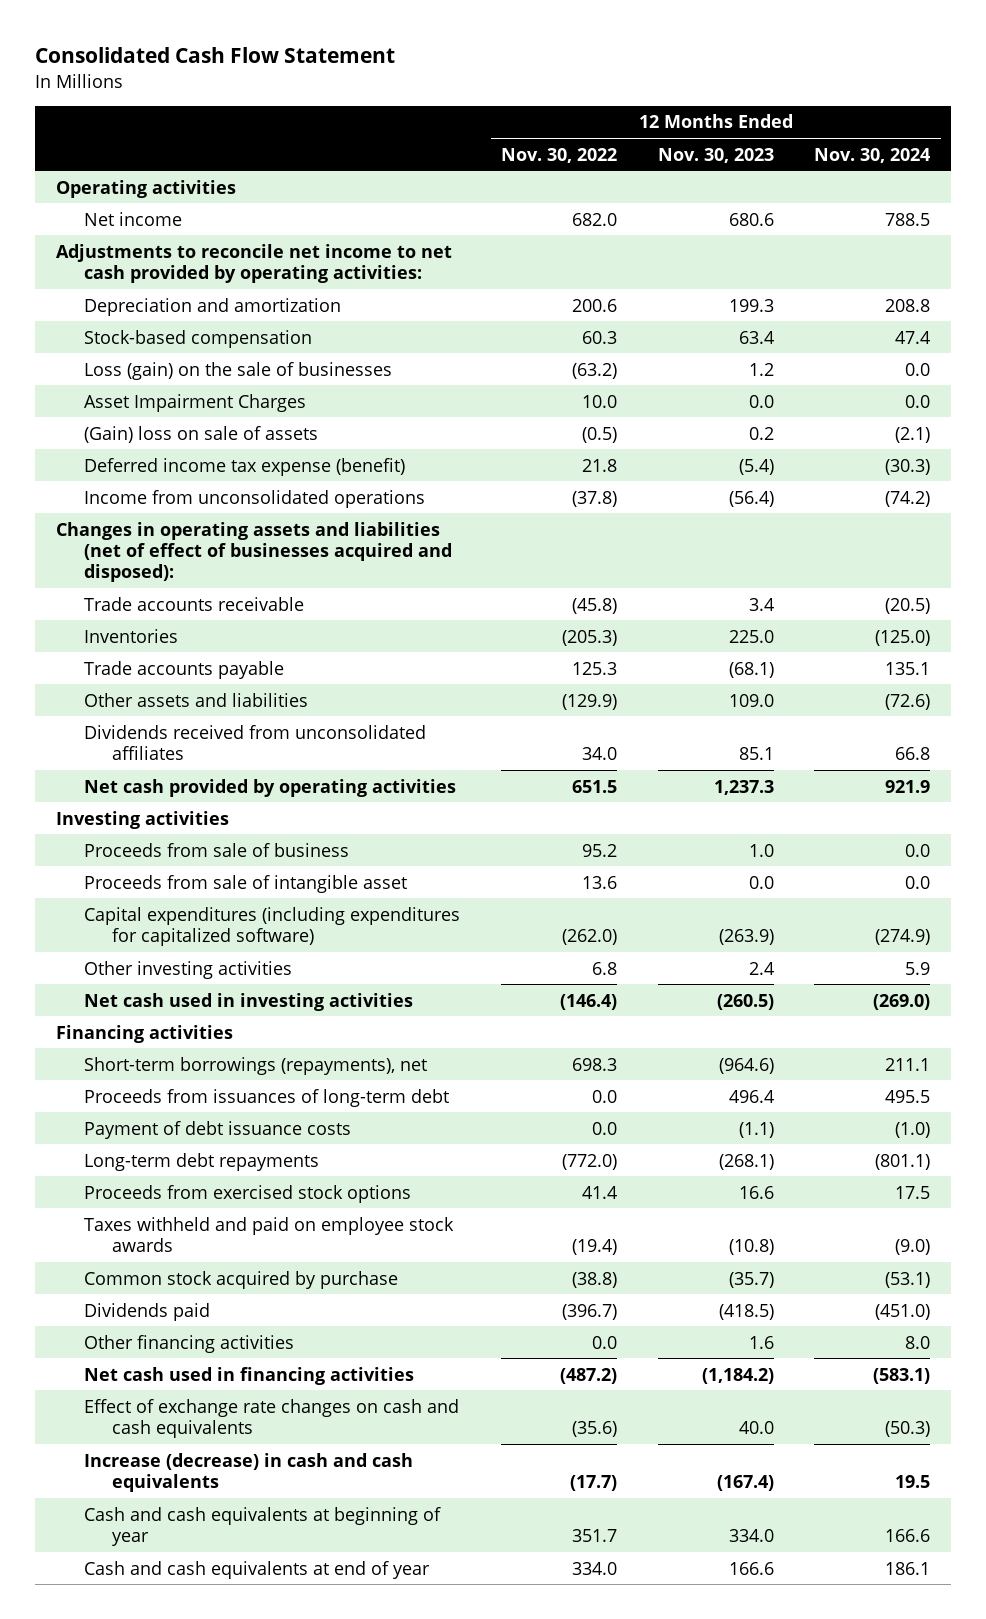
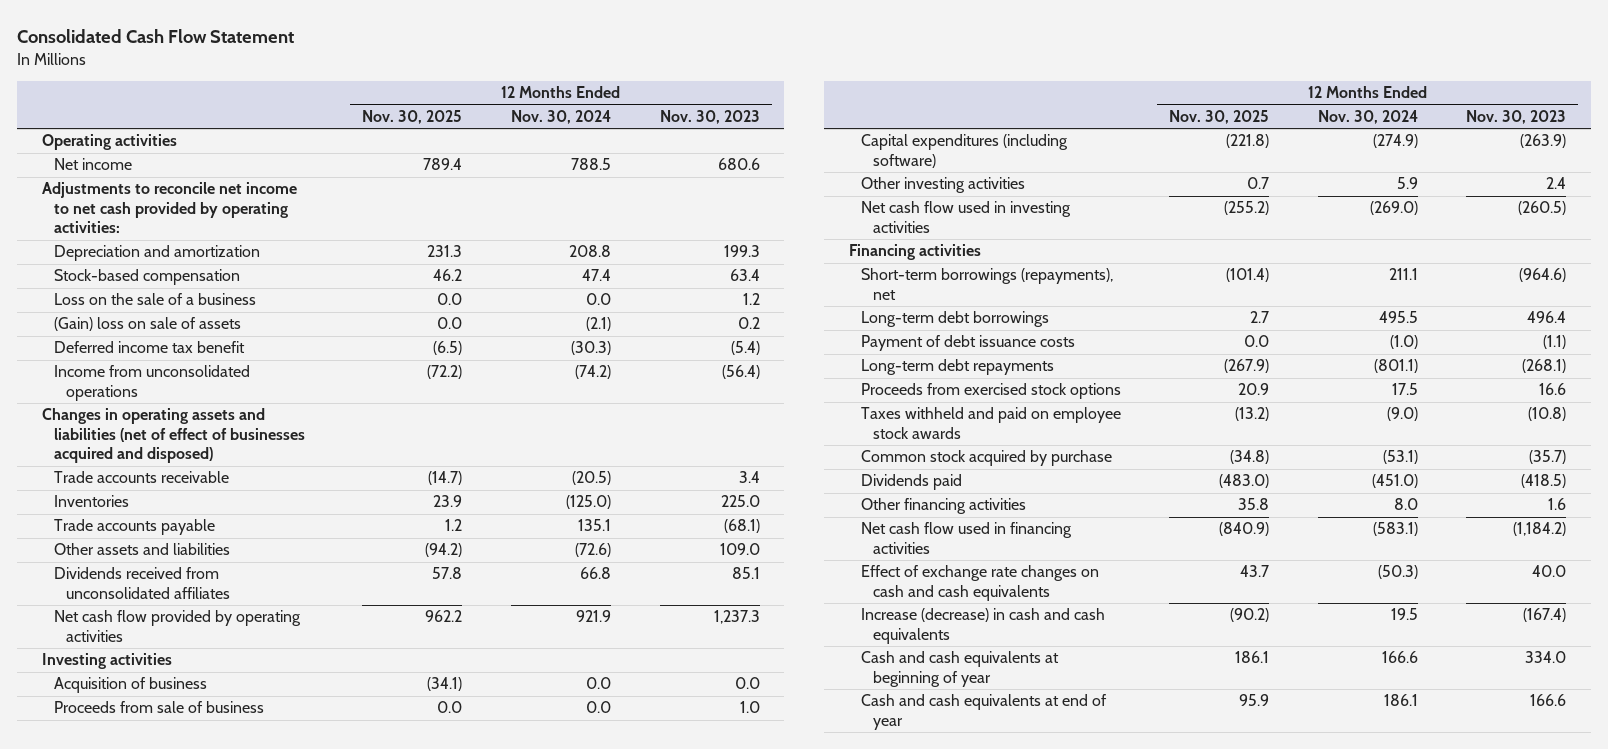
[500,147,617,163] Nov. 30, 2022 -> none
none -> [362,109,463,124] Nov. 30, 2025
[83,393,306,412] Asset Impairment Charges -> none
[83,361,392,380] Loss (gain) on the sale of businesses -> [53,293,256,306] Loss on the sale of a business
[83,457,405,476] Deferred income tax expense (benefit) -> [53,341,245,354] Deferred income tax benefit
[55,521,452,583] Changes in operating assets and liabilities (net of effect of businesses acquired and disposed): -> [41,408,305,464] Changes in operating assets and liabilities (net of effect of businesses acquired and disposed)
[83,778,456,797] Net cash provided by operating activities -> [53,610,301,642] Net cash flow provided by operating activities
none -> [53,677,207,694] Acquisition of business
[83,874,407,893] Proceeds from sale of intangible asset -> none
[83,906,460,946] Capital expenditures (including expenditures for capitalized software) -> [860,134,1068,168] Capital expenditures (including software)
[83,992,413,1011] Net cash used in investing activities -> [860,201,1071,233] Net cash flow used in investing activities
[83,1088,449,1107] Proceeds from issuances of long-term debt -> [860,311,1049,328] Long-term debt borrowings
[83,1366,414,1385] Net cash used in financing activities -> [860,522,1072,554] Net cash flow used in financing activities

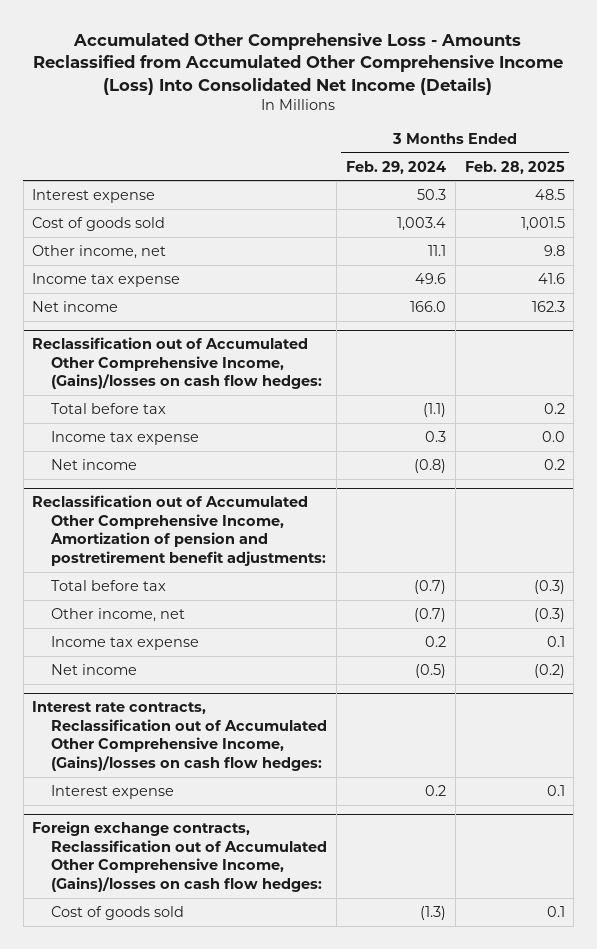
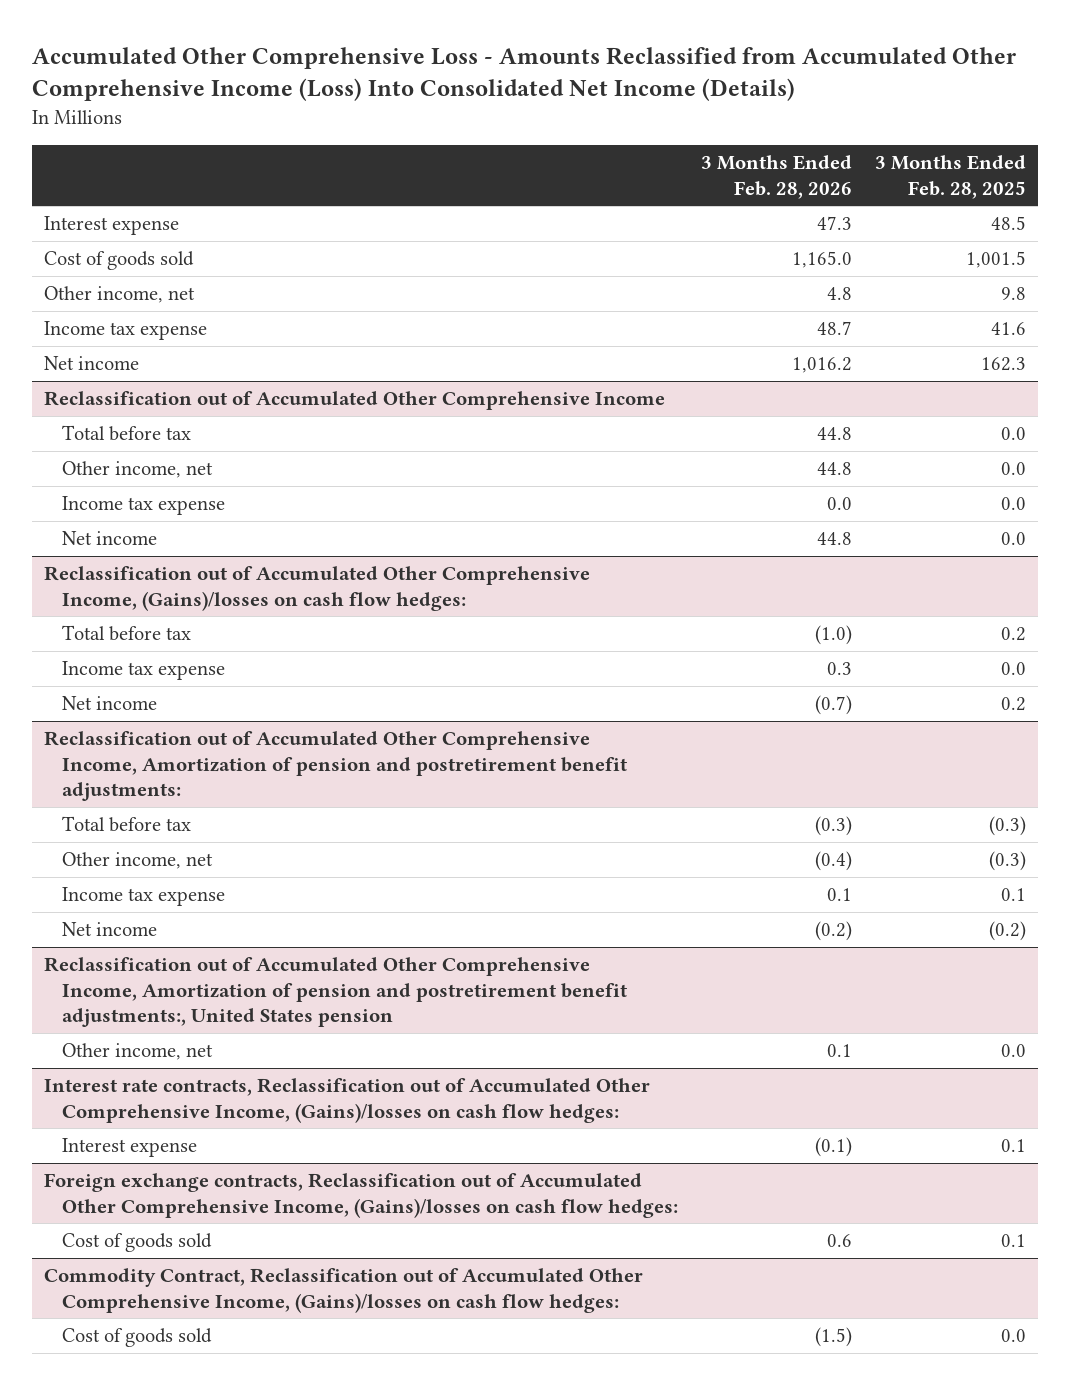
[345,160,446,174] Feb. 29, 2024 -> none
none -> [701,155,853,199] 3 Months Ended Feb. 28, 2026
none -> [43,391,665,411] Reclassification out of Accumulated Other Comprehensive Income
none -> [61,425,191,442] Total before tax
none -> [61,461,213,479] Other income, net
none -> [61,496,225,516] Income tax expense
none -> [61,531,157,546] Net income
none -> [43,957,627,1028] Reclassification out of Accumulated Other Comprehensive Income, Amortization of pension and postretirement benefit adjustments:, United States pension
none -> [61,1043,213,1061] Other income, net
none -> [43,1268,643,1313] Commodity Contract, Reclassification out of Accumulated Other Comprehensive Income, (Gains)/losses on cash flow hedges:
none -> [61,1328,212,1348] Cost of goods sold

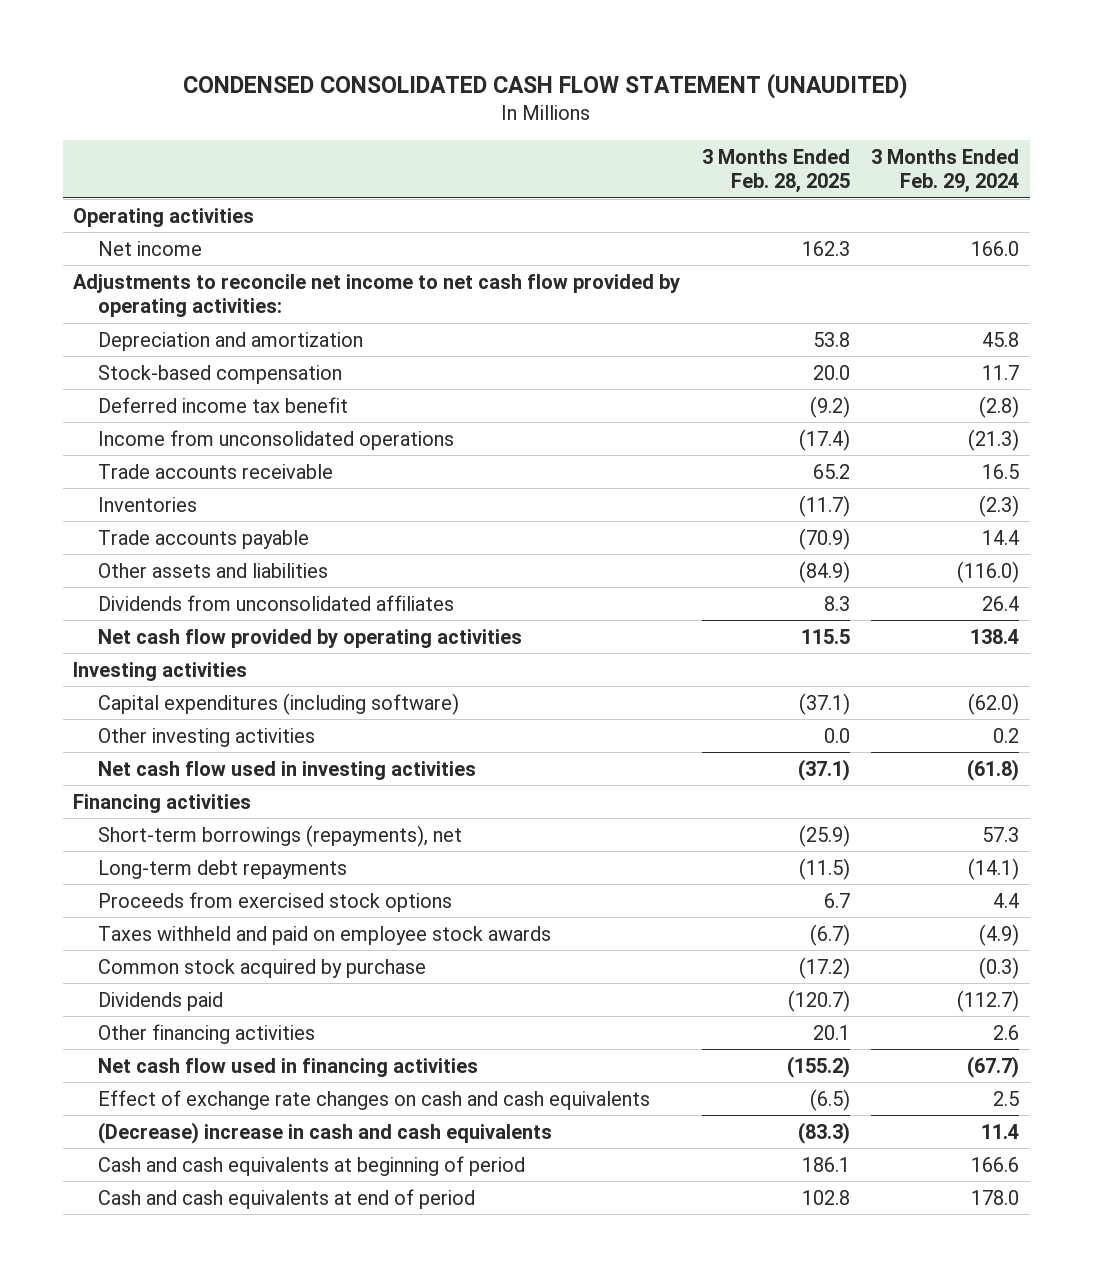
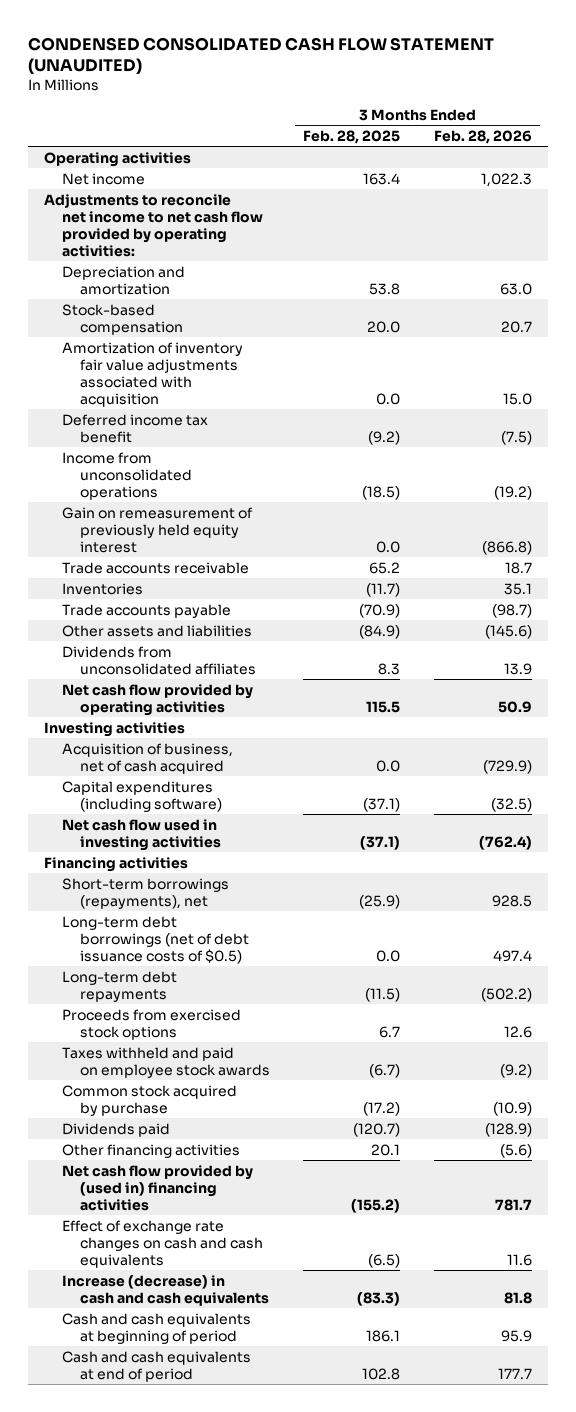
[871,148,1020,193] 3 Months Ended Feb. 29, 2024 -> none
none -> [433,129,532,144] Feb. 28, 2026
[801,240,850,256] 162.3 -> [363,172,401,185] 163.4
none -> [62,341,244,407] Amortization of inventory fair value adjustments associated with acquisition
[798,428,850,451] (17.4) -> [362,485,401,500] (18.5)
none -> [62,506,254,553] Gain on remeasurement of previously held equity interest
none -> [62,742,234,774] Acquisition of business, net of cash acquired
[98,727,316,747] Other investing activities -> none
none -> [62,915,250,964] Long-term debt borrowings (net of debt issuance costs of $0.5)
[98,1057,479,1077] Net cash flow used in financing activities -> [62,1164,254,1211] Net cash flow provided by (used in) financing activities
[98,1121,553,1144] (Decrease) increase in cash and cash equivalents -> [62,1274,270,1306] Increase (decrease) in cash and cash equivalents

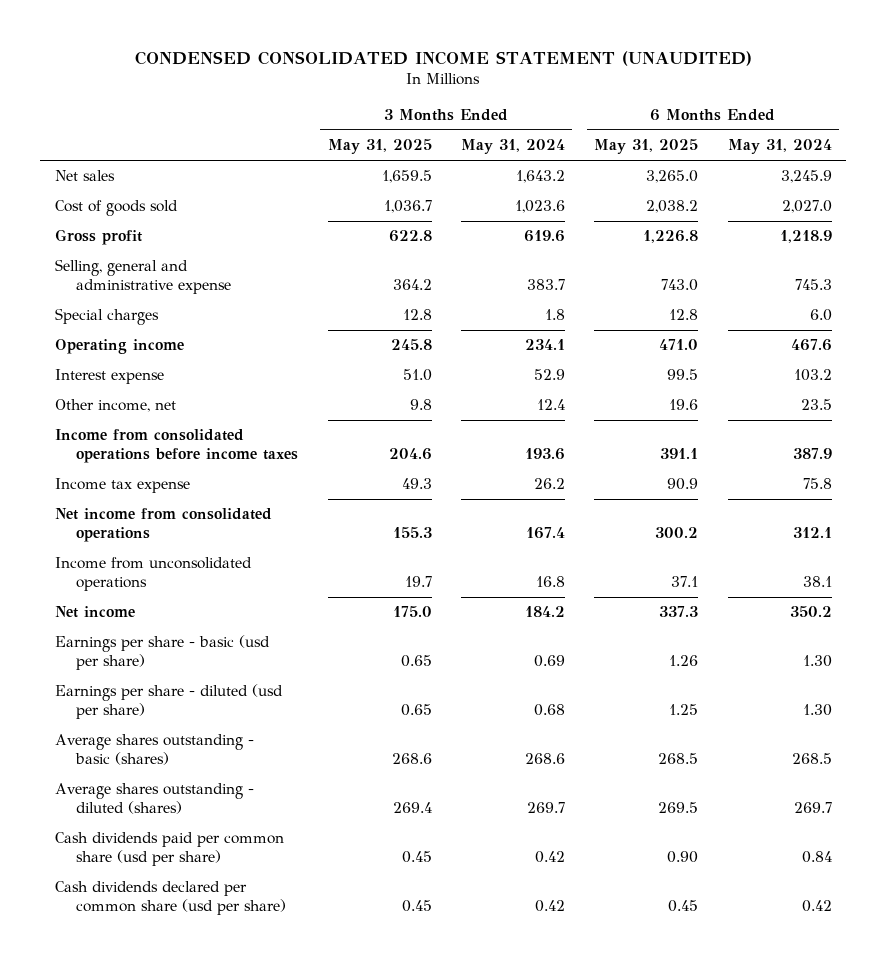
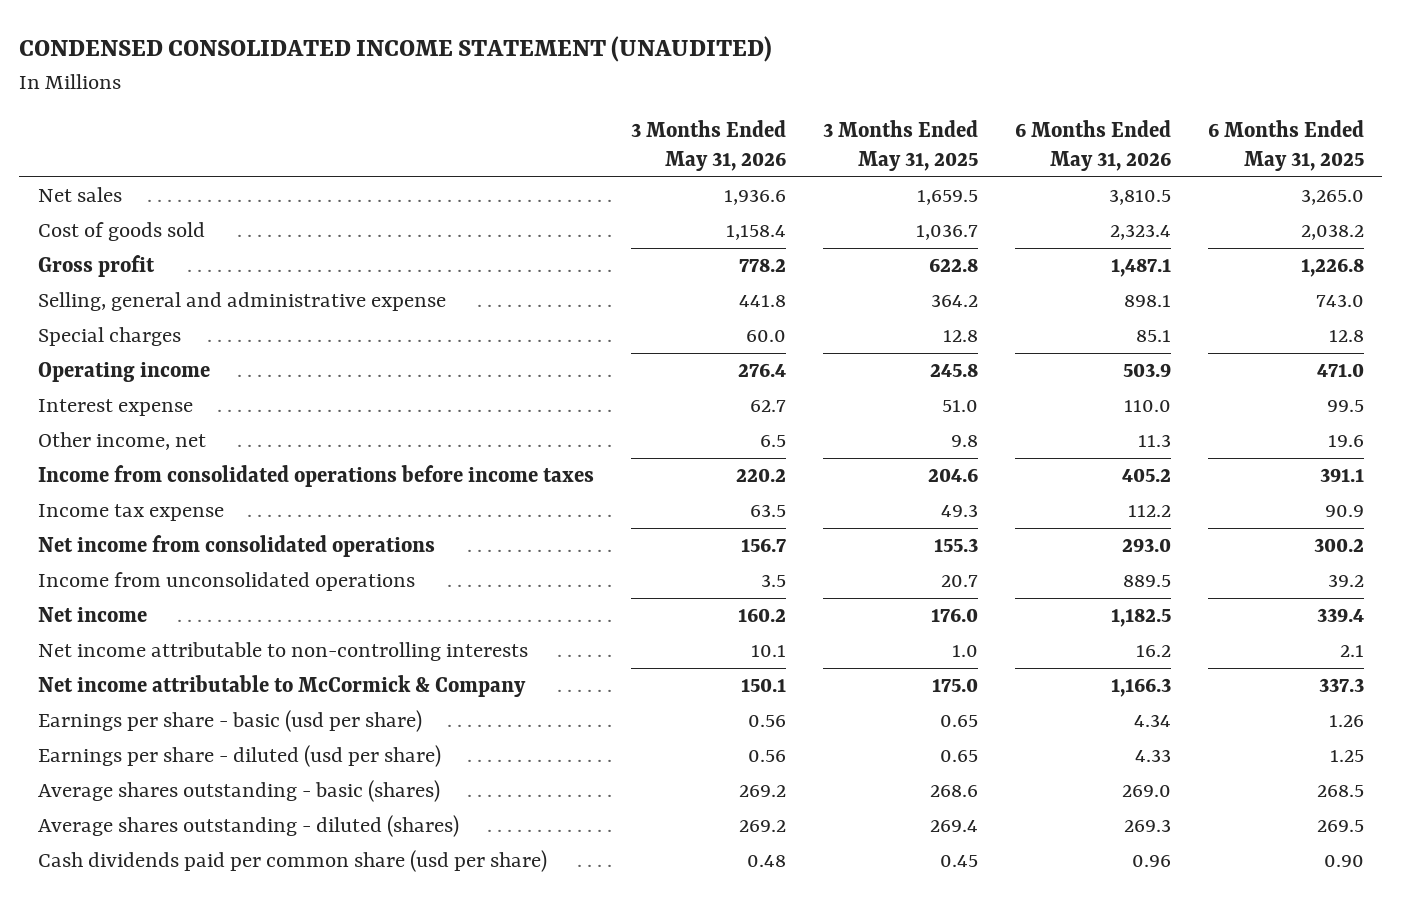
[460,139,565,155] May 31, 2024 -> none
[727,139,832,155] May 31, 2024 -> none
none -> [630,119,786,172] 3 Months Ended May 31, 2026
none -> [1014,119,1171,172] 6 Months Ended May 31, 2026
[404,576,432,588] 19.7 -> [940,575,978,588] 20.7
[671,576,699,588] 37.1 -> [1327,574,1364,588] 39.2
[392,606,432,618] 175.0 -> [930,608,978,623] 176.0
[659,606,699,618] 337.3 -> [1316,608,1364,623] 339.4
none -> [37,642,528,662] Net income attributable to non-controlling interests
none -> [37,675,526,698] Net income attributable to McCormick & Company
[54,881,287,916] Cash dividends declared per common share (usd per share) -> none

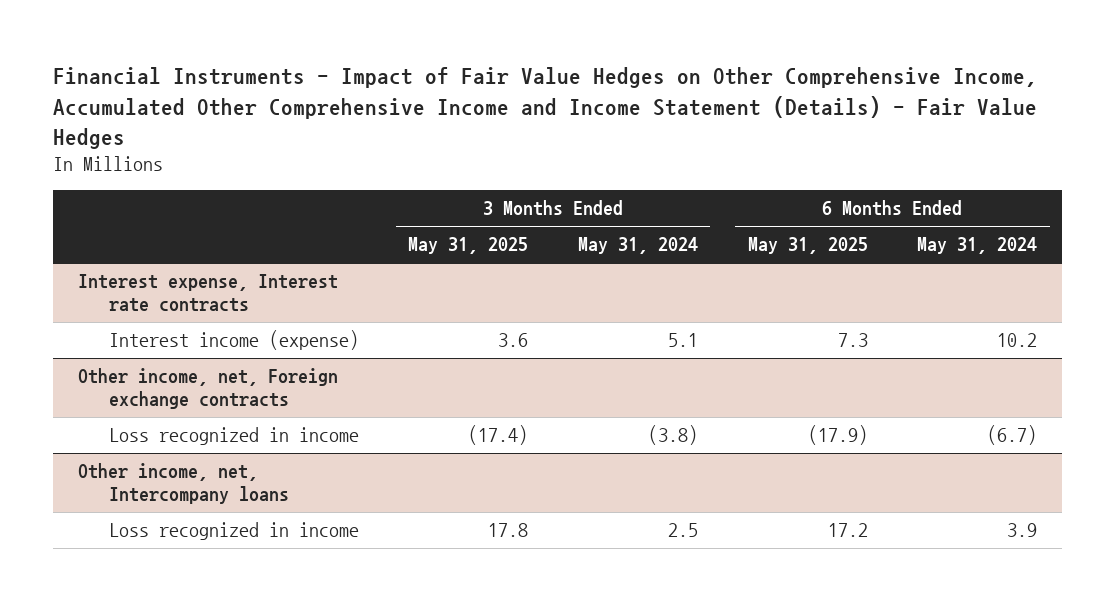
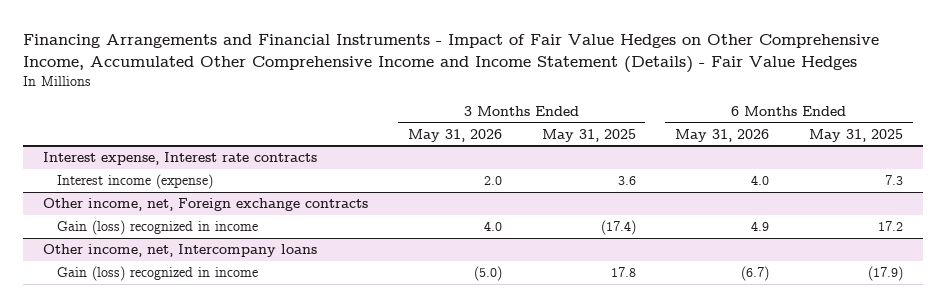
[52,67,1037,149] Financial Instruments - Impact of Fair Value Hedges on Other Comprehensive Income, Accumulated Other Comprehensive Income and Income Statement (Details) - Fair Value Hedges -> [23,34,880,73] Financing Arrangements and Financial Instruments - Impact of Fair Value Hedges on Other Comprehensive Income, Accumulated Other Comprehensive Income and Income Statement (Details) - Fair Value Hedges
[578,237,699,255] May 31, 2024 -> none
[917,237,1038,255] May 31, 2024 -> none
none -> [407,128,502,142] May 31, 2026
none -> [675,128,770,142] May 31, 2026
[108,427,359,446] Loss recognized in income -> [57,220,259,236] Gain (loss) recognized in income
[807,425,868,446] (17.9) -> [877,221,903,232] 17.2
[108,522,359,541] Loss recognized in income -> [57,266,259,282] Gain (loss) recognized in income
[827,523,868,538] 17.2 -> [867,266,903,282] (17.9)

